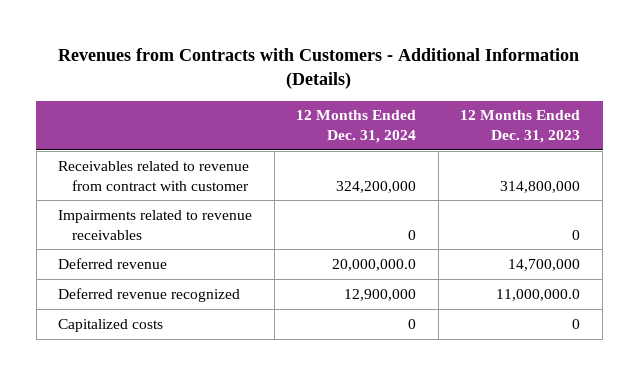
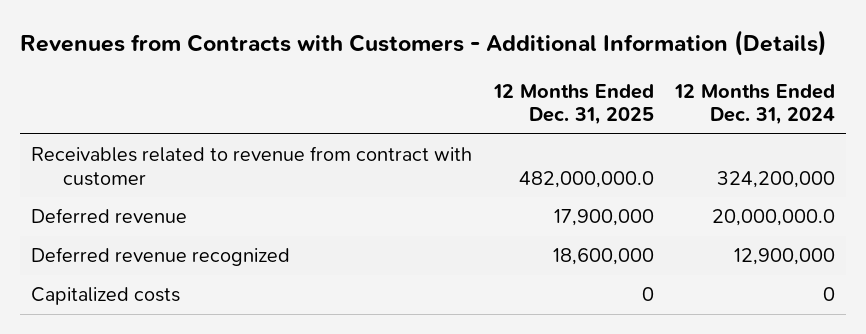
[460,110,581,144] 12 Months Ended Dec. 31, 2023 -> none
none -> [492,83,654,125] 12 Months Ended Dec. 31, 2025
[58,209,253,240] Impairments related to revenue receivables -> none

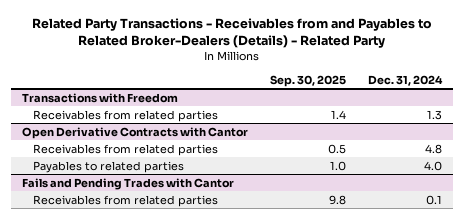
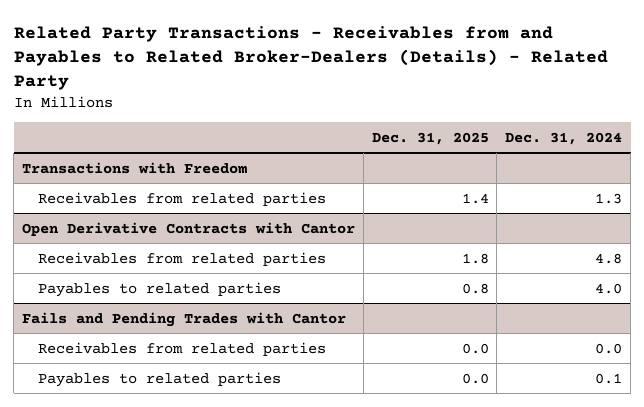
[270,74,347,87] Sep. 30, 2025 -> none
none -> [371,131,489,145] Dec. 31, 2025
[426,194,443,205] 0.1 -> [595,342,623,354] 0.0
none -> [37,371,281,387] Payables to related parties

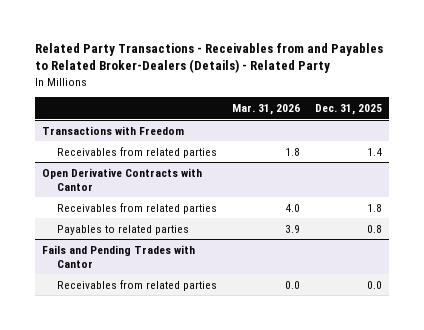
[505,131,623,145] Dec. 31, 2024 -> none
none -> [231,103,300,115] Mar. 31, 2026
[37,371,281,387] Payables to related parties -> none

